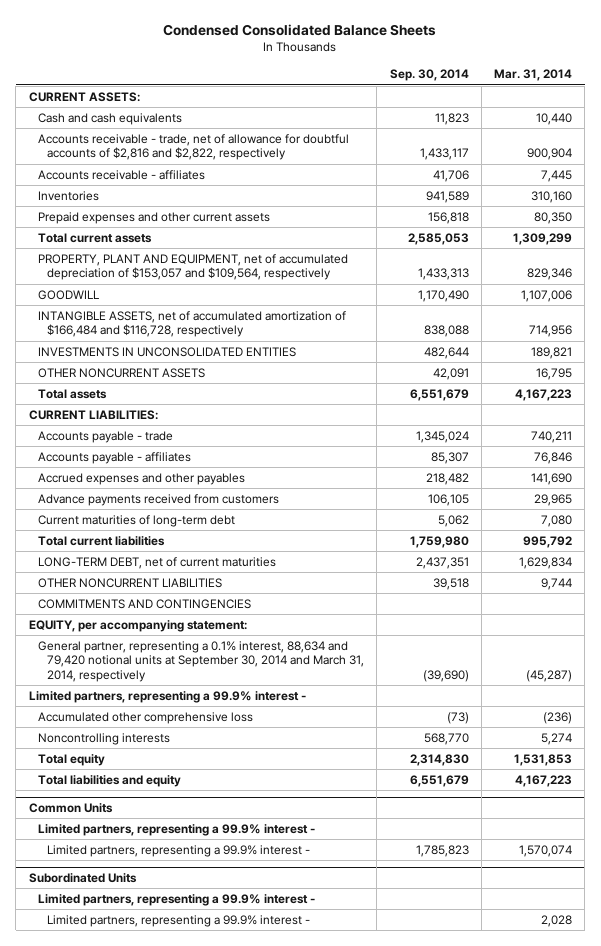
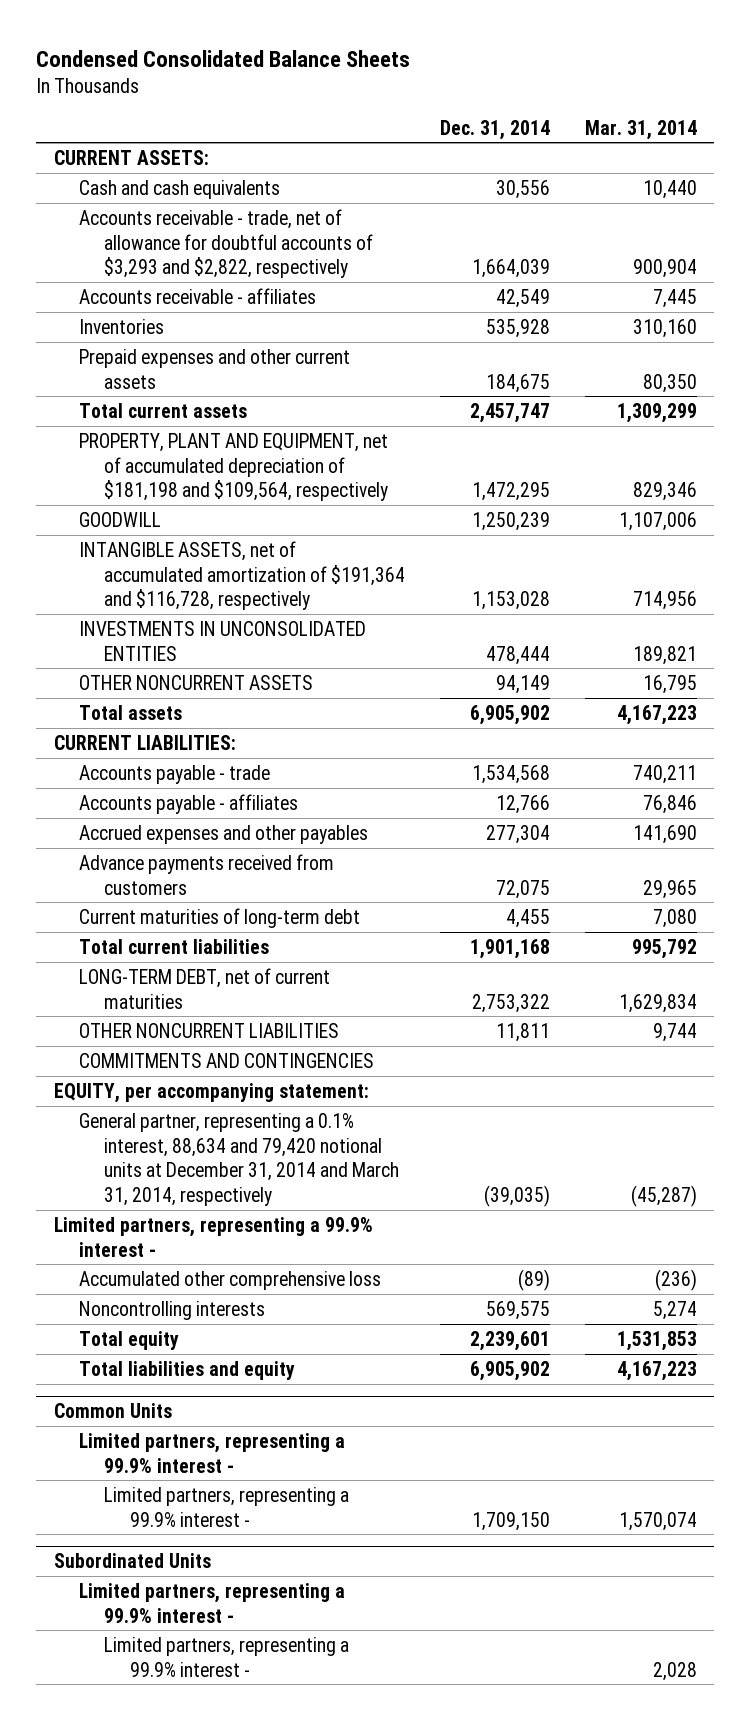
[389,69,469,82] Sep. 30, 2014 -> none
none -> [440,119,551,140] Dec. 31, 2014
[37,133,349,161] Accounts receivable - trade, net of allowance for doubtful accounts of $2,816 and $2,822, respectively -> [78,208,374,279] Accounts receivable - trade, net of allowance for doubtful accounts of $3,293 and $2,822, respectively
[37,253,348,281] PROPERTY, PLANT AND EQUIPMENT, net of accumulated depreciation of $153,057 and $109,564, respectively -> [78,432,389,502] PROPERTY, PLANT AND EQUIPMENT, net of accumulated depreciation of $181,198 and $109,564, respectively
[37,310,346,338] INTANGIBLE ASSETS, net of accumulated amortization of $166,484 and $116,728, respectively -> [78,540,406,611] INTANGIBLE ASSETS, net of accumulated amortization of $191,364 and $116,728, respectively
[37,640,365,682] General partner, representing a 0.1% interest, 88,634 and 79,420 notional units at September 30, 2014 and March 31, 2014, respectively -> [78,1112,400,1207] General partner, representing a 0.1% interest, 88,634 and 79,420 notional units at December 31, 2014 and March 31, 2014, respectively

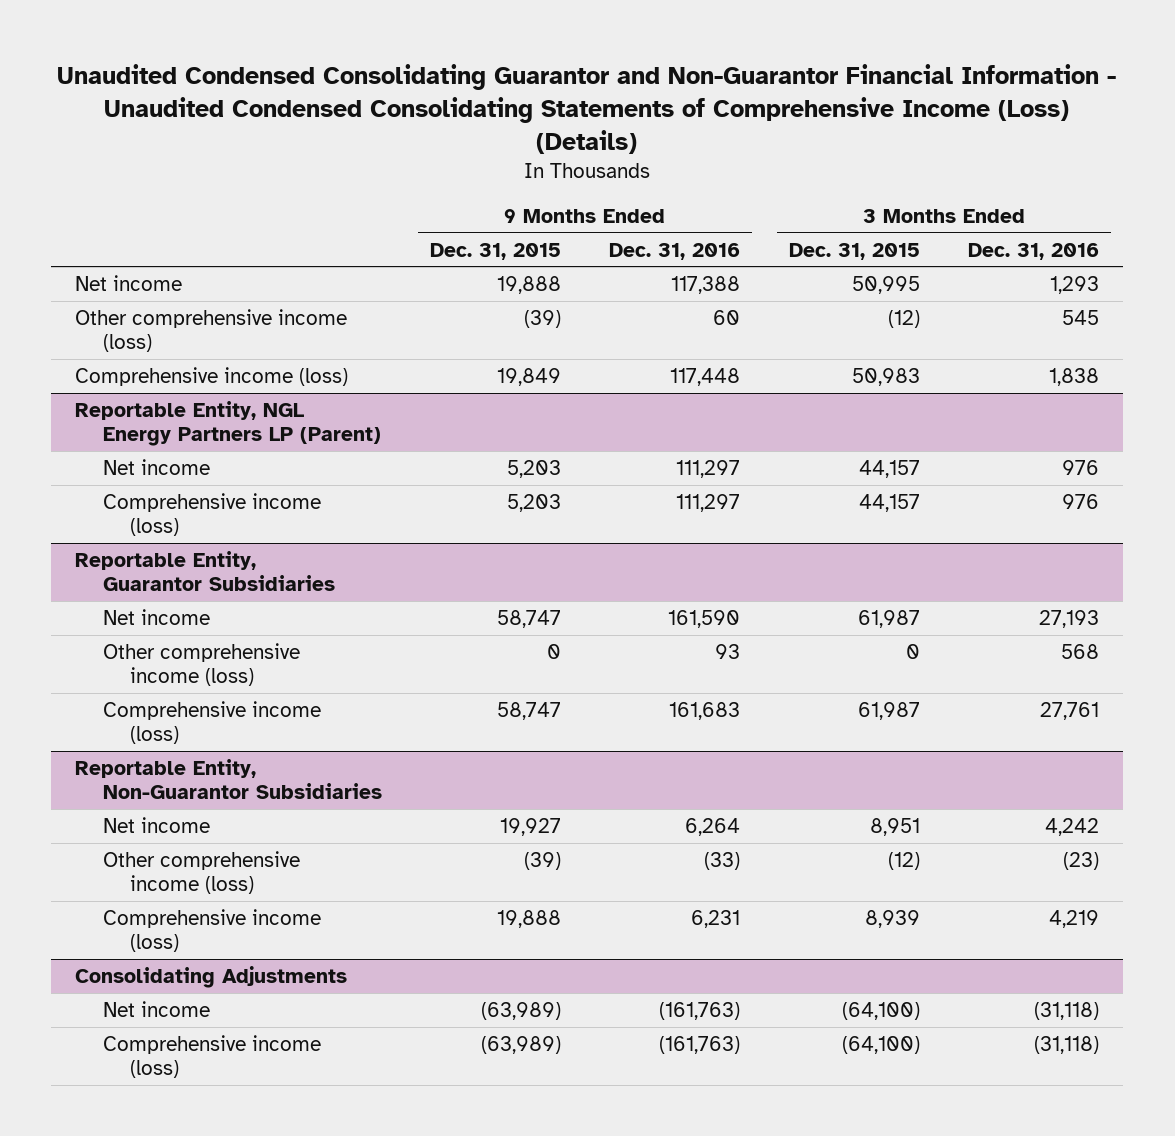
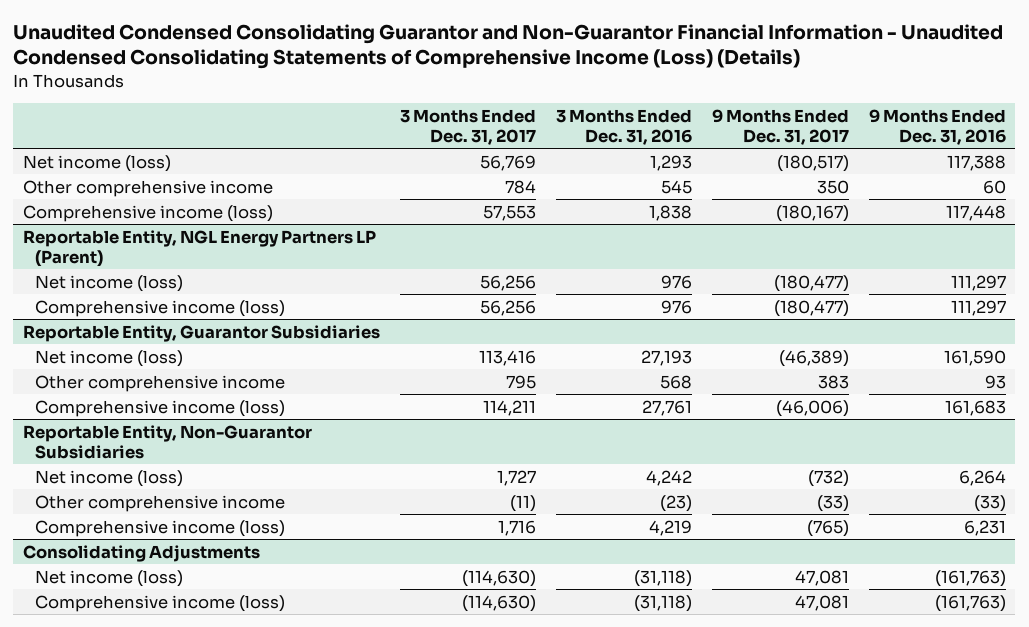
[429,242,561,260] Dec. 31, 2015 -> none
[788,242,920,260] Dec. 31, 2015 -> none
none -> [400,108,537,145] 3 Months Ended Dec. 31, 2017
none -> [711,108,849,145] 9 Months Ended Dec. 31, 2017
[75,274,183,291] Net income -> [23,154,172,172] Net income (loss)
[75,308,348,353] Other comprehensive income (loss) -> [23,179,274,197] Other comprehensive income
[102,458,210,475] Net income -> [35,274,184,292] Net income (loss)
[102,608,210,625] Net income -> [35,349,184,367] Net income (loss)
[102,642,300,687] Other comprehensive income (loss) -> [35,374,286,392] Other comprehensive income
[102,816,210,833] Net income -> [35,469,184,487] Net income (loss)
[102,850,300,895] Other comprehensive income (loss) -> [35,494,286,512] Other comprehensive income
[102,1000,210,1017] Net income -> [35,569,184,587] Net income (loss)

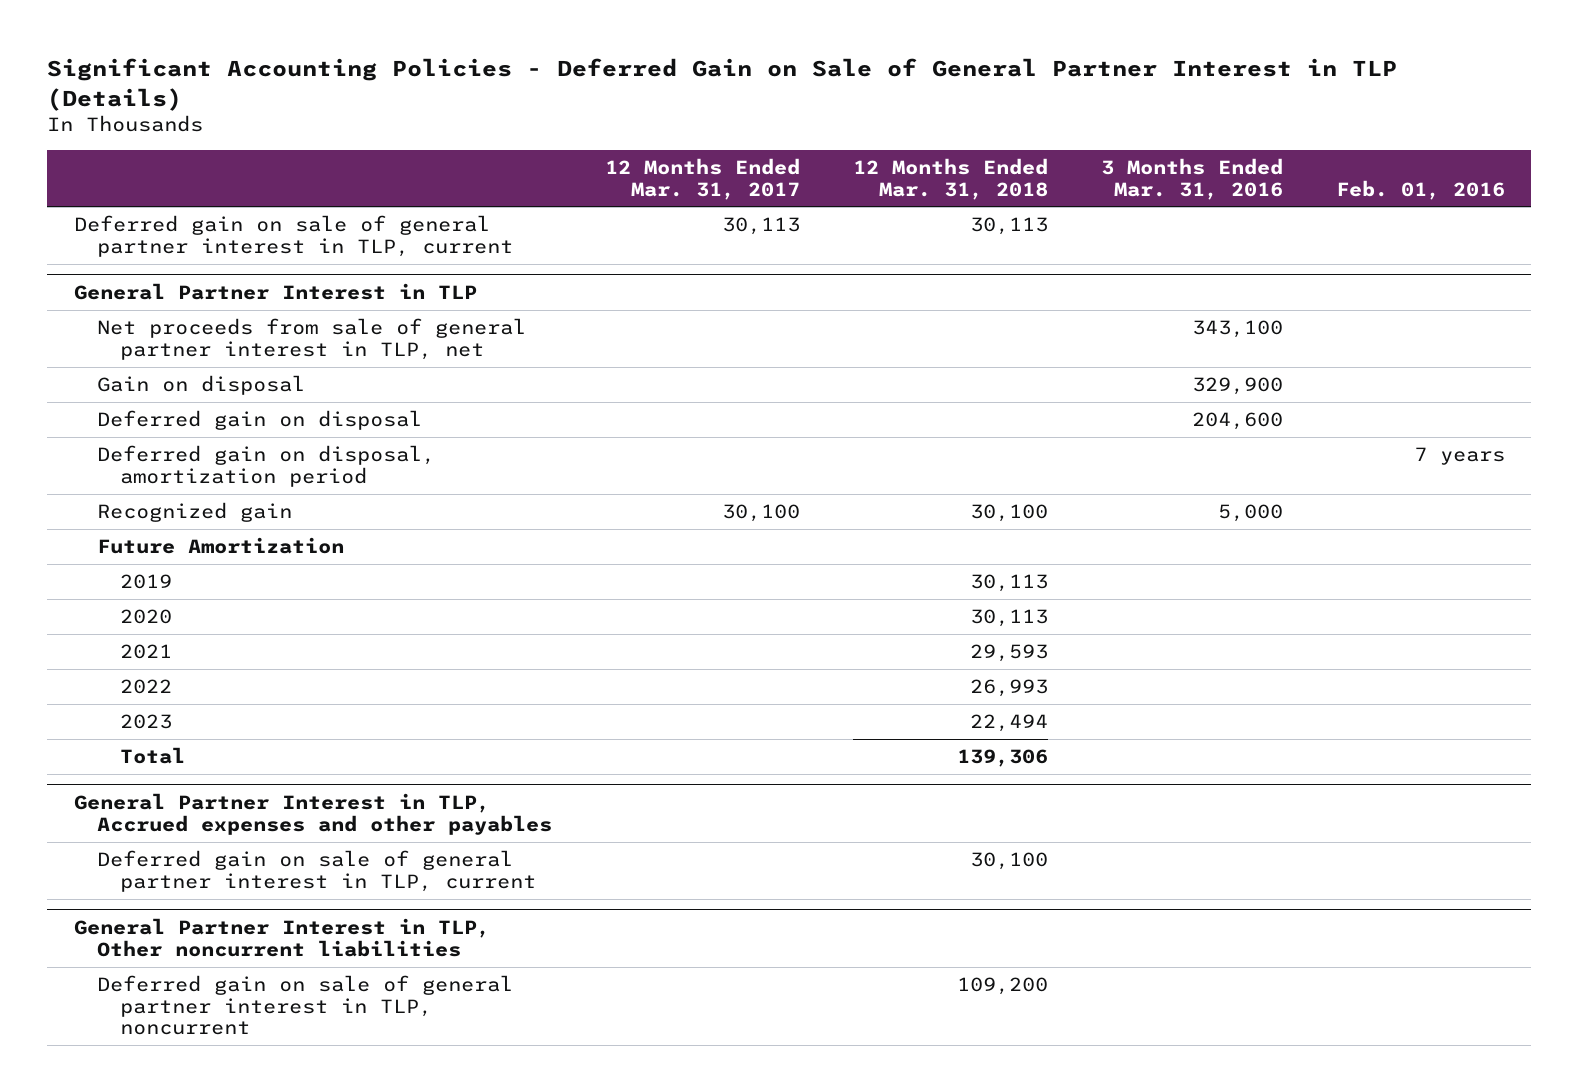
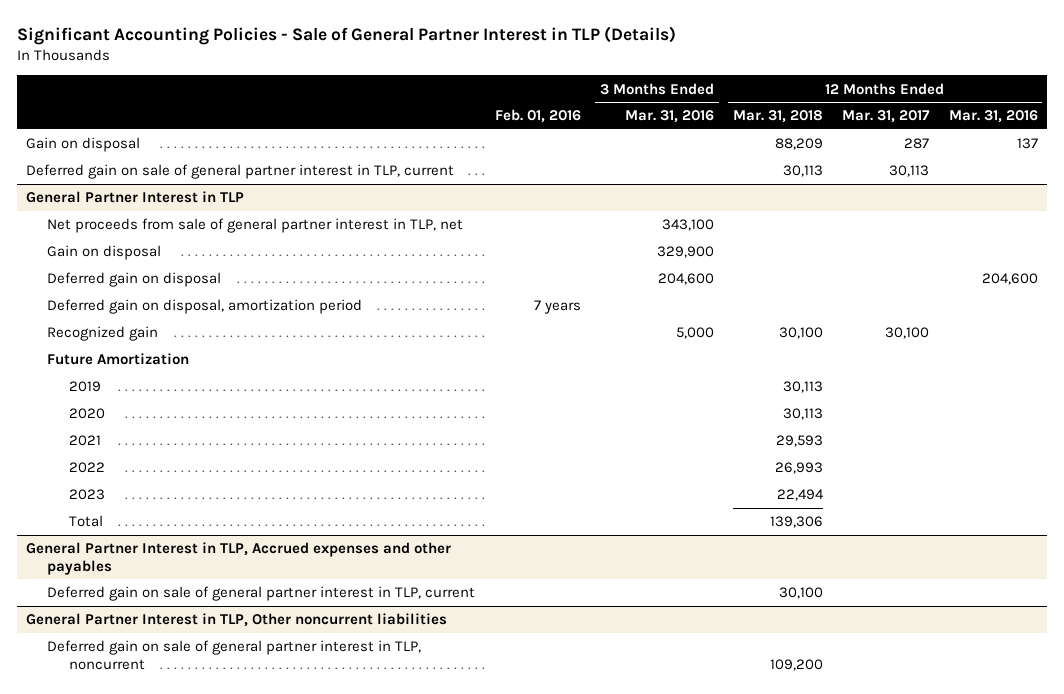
[47,58,1398,111] Significant Accounting Policies - Deferred Gain on Sale of General Partner Interest in TLP (Details) -> [16,26,676,46] Significant Accounting Policies - Sale of General Partner Interest in TLP (Details)
none -> [948,110,1038,124] Mar. 31, 2016
none -> [26,137,141,153] Gain on disposal

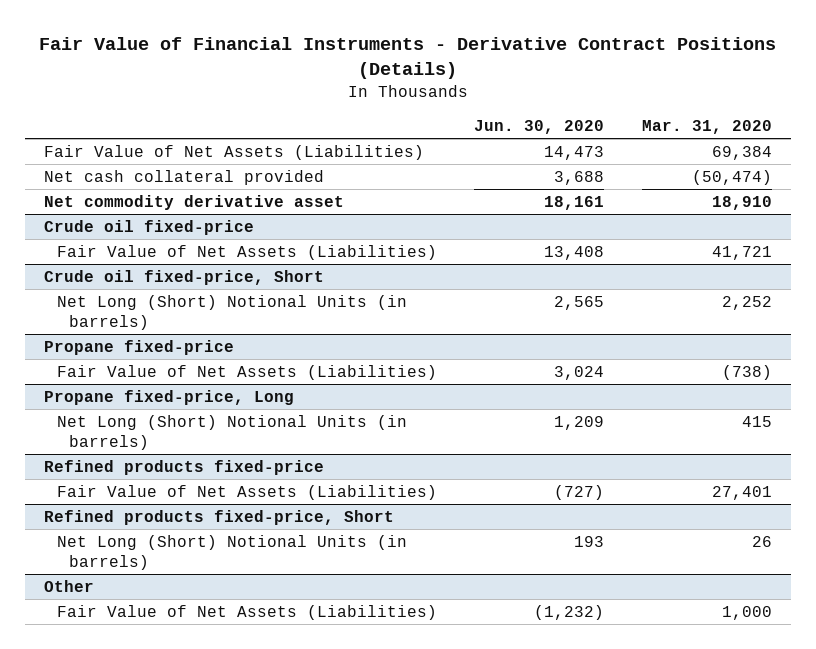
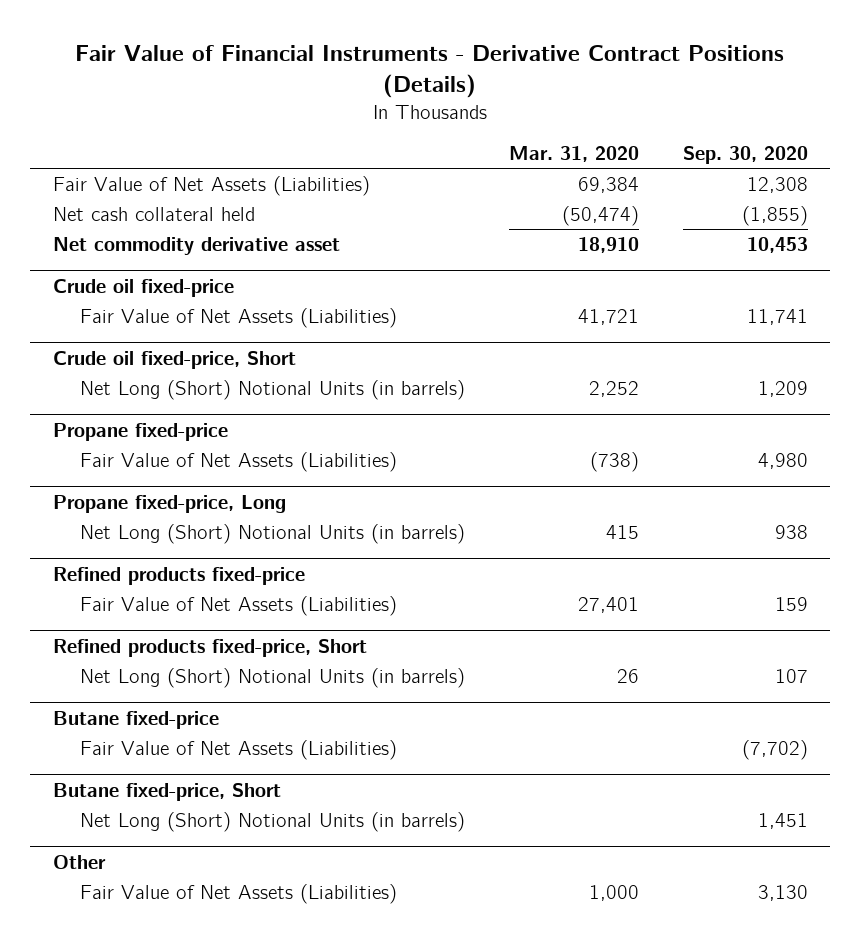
[474,120,605,135] Jun. 30, 2020 -> none
none -> [683,146,809,165] Sep. 30, 2020
[43,169,324,185] Net cash collateral provided -> [52,206,255,221] Net cash collateral held
none -> [52,710,219,729] Butane fixed-price
none -> [80,739,398,760] Fair Value of Net Assets (Liabilities)
none -> [52,782,281,801] Butane fixed-price, Short
none -> [80,811,466,832] Net Long (Short) Notional Units (in barrels)

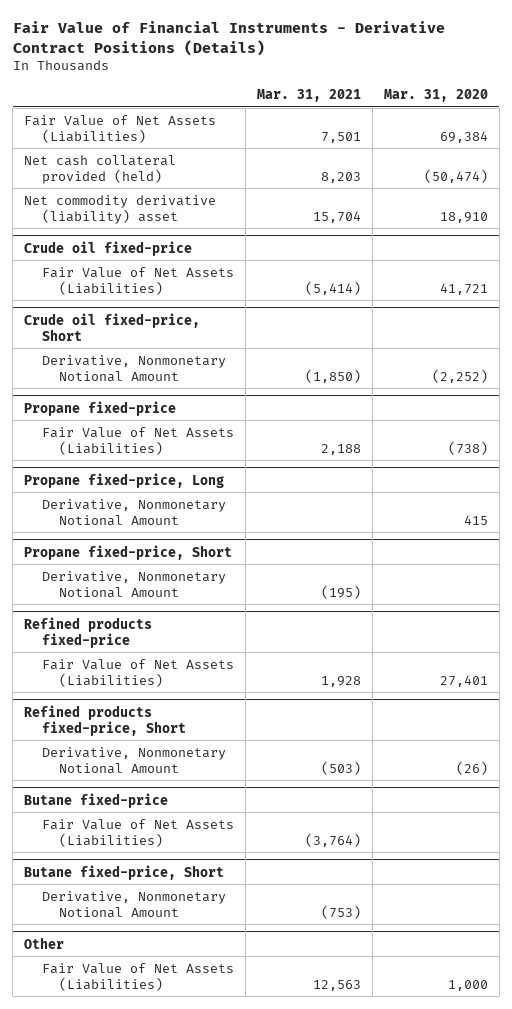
[683,146,809,165] Sep. 30, 2020 -> none
none -> [256,89,361,103] Mar. 31, 2021
[52,206,255,221] Net cash collateral held -> [24,154,177,184] Net cash collateral provided (held)
[52,236,340,255] Net commodity derivative asset -> [24,194,217,224] Net commodity derivative (liability) asset
[80,379,466,400] Net Long (Short) Notional Units (in barrels) -> none
none -> [41,354,226,382] Derivative, Nonmonetary Notional Amount
[80,523,466,544] Net Long (Short) Notional Units (in barrels) -> [41,498,226,526] Derivative, Nonmonetary Notional Amount
none -> [24,544,233,560] Propane fixed-price, Short
none -> [41,570,226,598] Derivative, Nonmonetary Notional Amount
[80,667,466,688] Net Long (Short) Notional Units (in barrels) -> none
none -> [41,746,226,774] Derivative, Nonmonetary Notional Amount
[80,811,466,832] Net Long (Short) Notional Units (in barrels) -> [41,890,226,918] Derivative, Nonmonetary Notional Amount

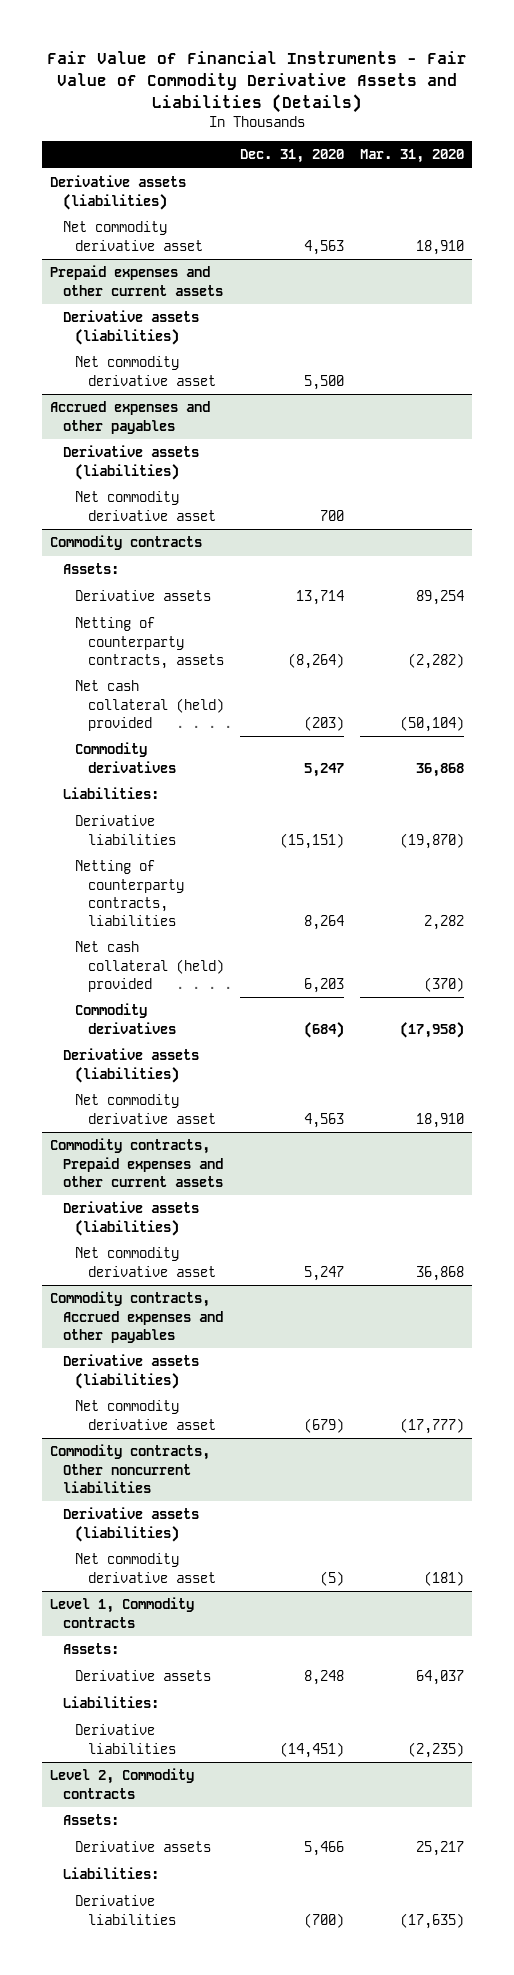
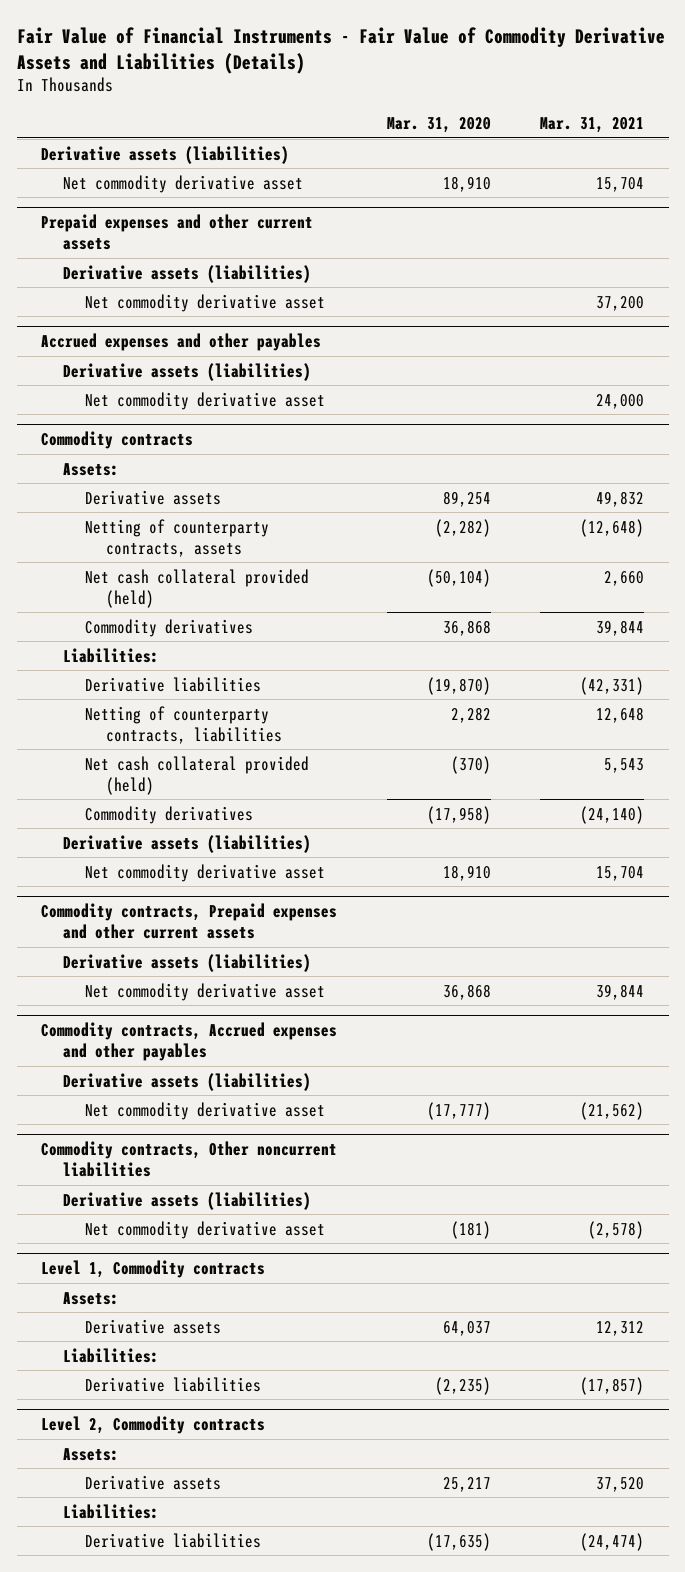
[239,149,344,164] Dec. 31, 2020 -> none
none -> [540,116,645,133] Mar. 31, 2021
[75,680,225,731] Net cash collateral (held) provided -> [84,568,309,608] Net cash collateral provided (held)
[75,941,225,992] Net cash collateral (held) provided -> [84,755,309,795] Net cash collateral provided (held)

